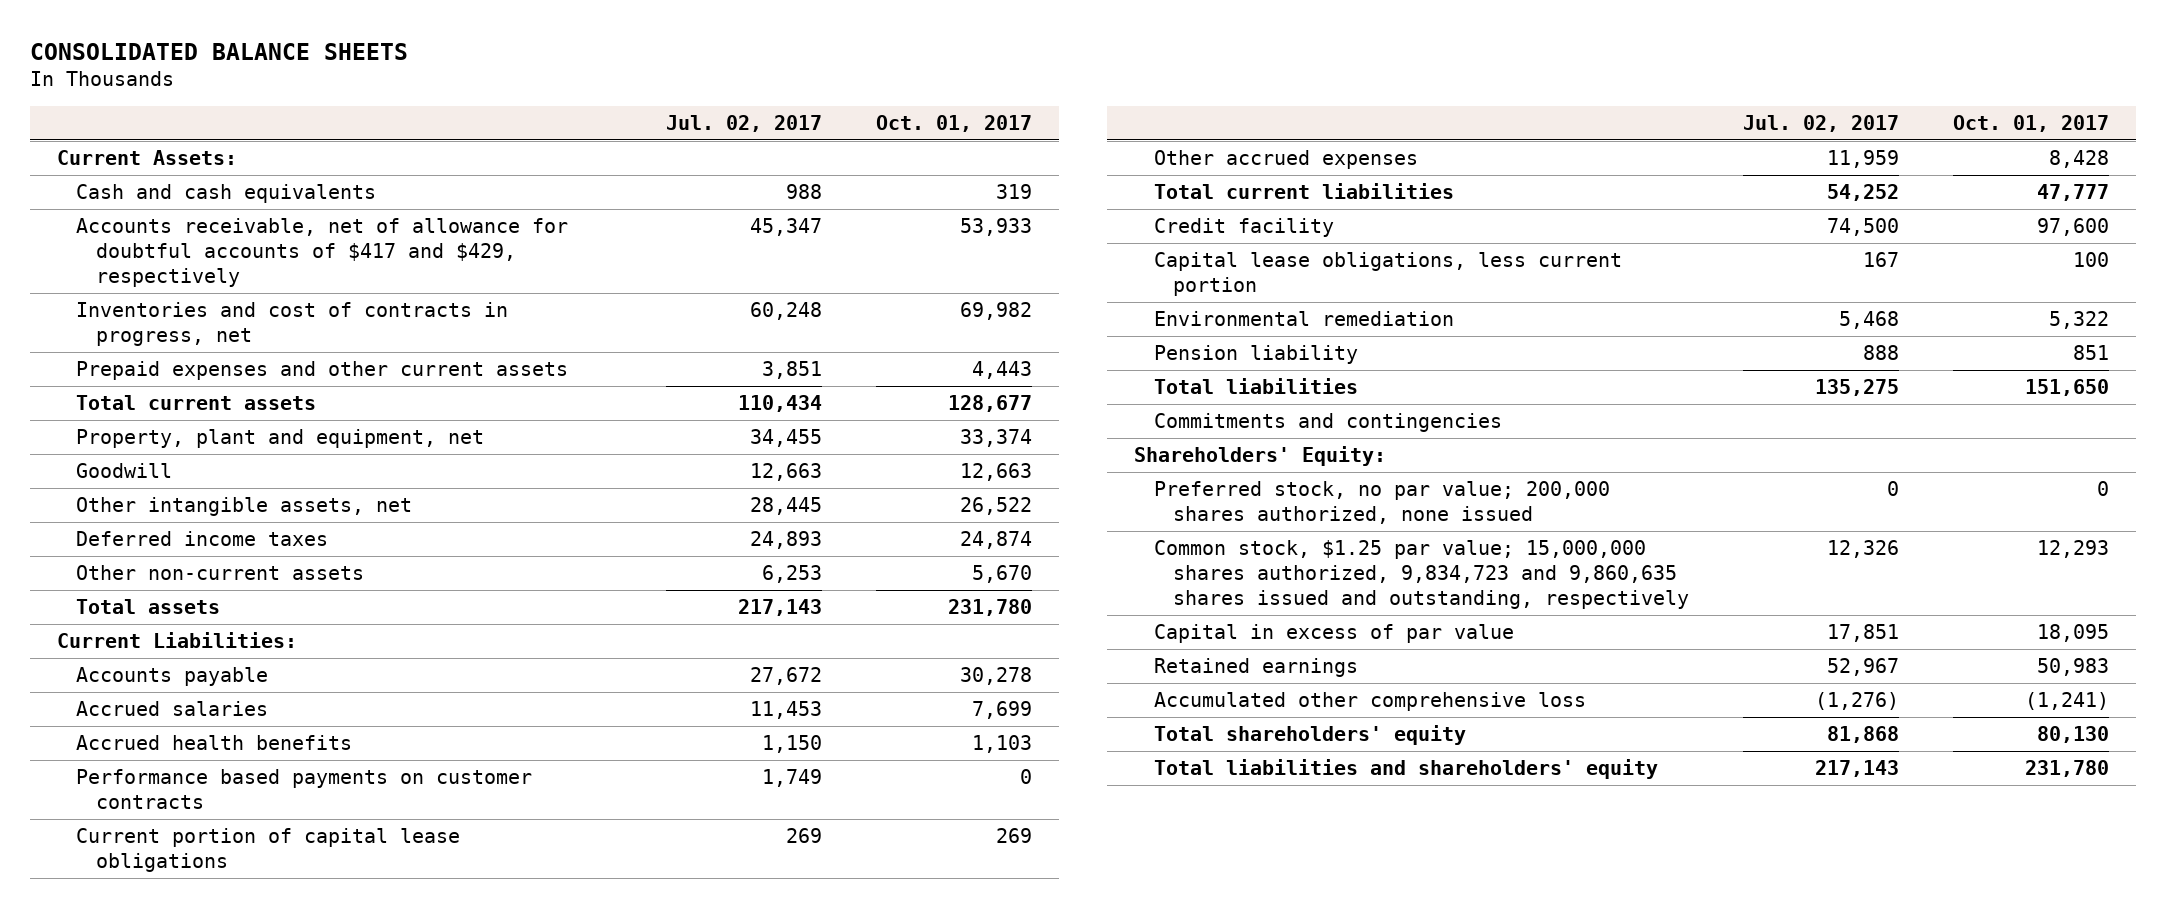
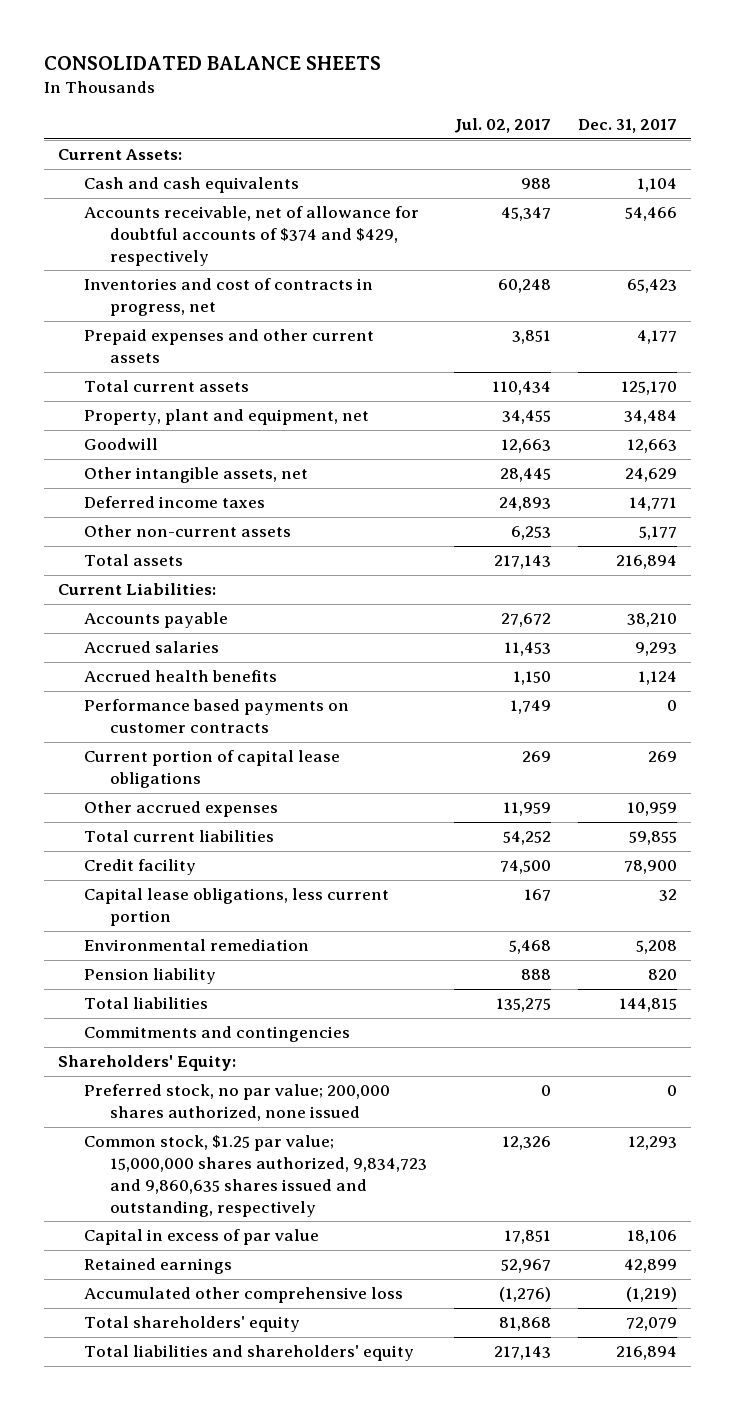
[875,114,1032,132] Oct. 01, 2017 -> none
none -> [578,119,678,134] Dec. 31, 2017
[76,218,569,288] Accounts receivable, net of allowance for doubtful accounts of $417 and $429, respectively -> [83,206,419,266] Accounts receivable, net of allowance for doubtful accounts of $374 and $429, respectively

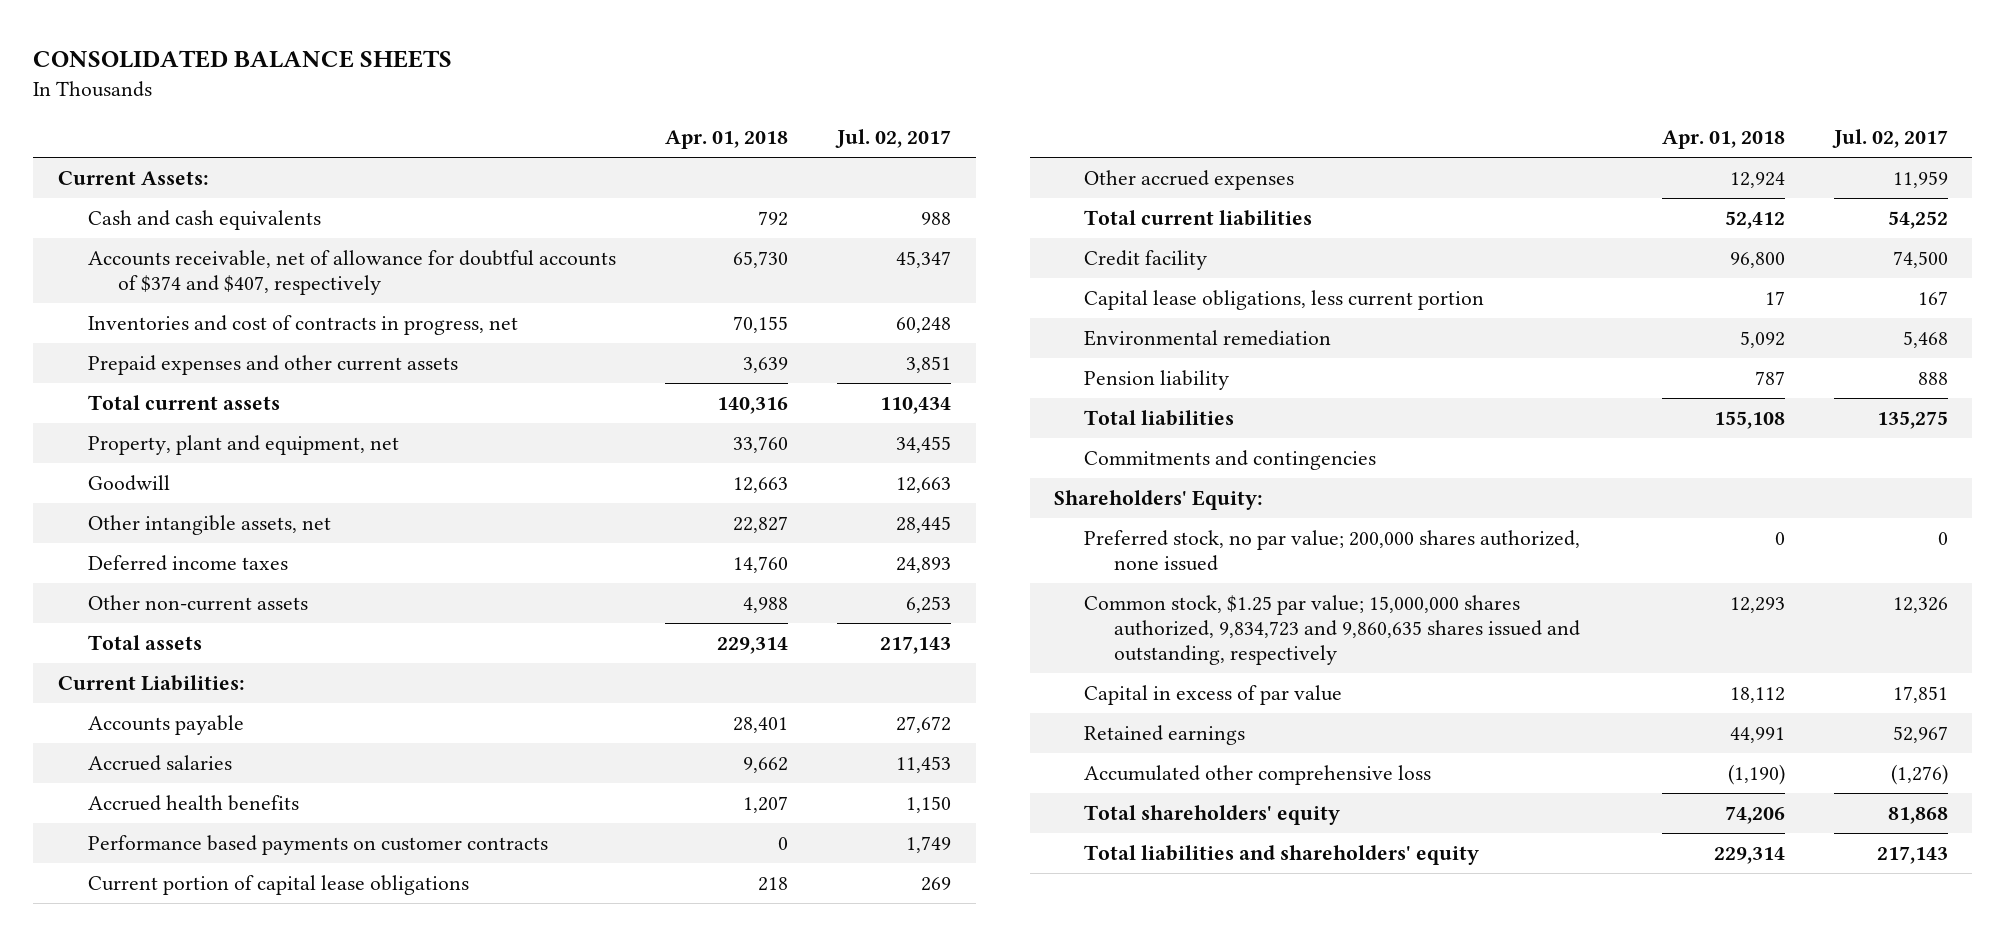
[578,119,678,134] Dec. 31, 2017 -> none
none -> [665,130,789,150] Apr. 01, 2018
[83,206,419,266] Accounts receivable, net of allowance for doubtful accounts of $374 and $429, respectively -> [87,249,616,295] Accounts receivable, net of allowance for doubtful accounts of $374 and $407, respectively

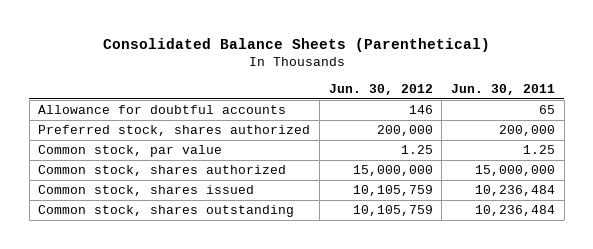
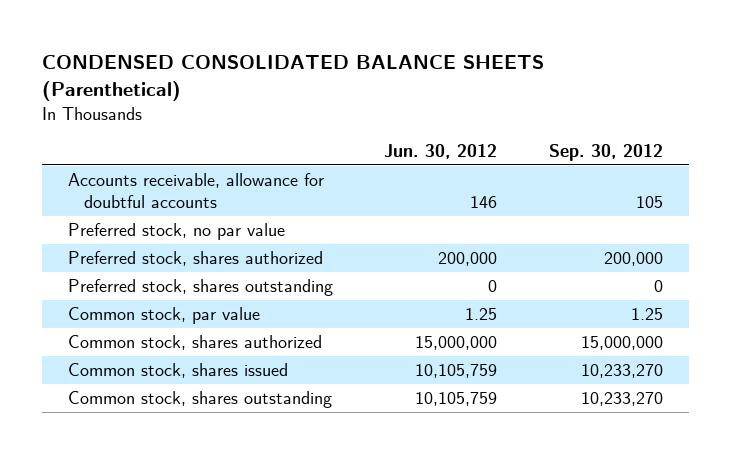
[102,38,490,53] Consolidated Balance Sheets (Parenthetical) -> [41,55,544,102] CONDENSED CONSOLIDATED BALANCE SHEETS (Parenthetical)
[451,84,556,96] Jun. 30, 2011 -> none
none -> [549,143,664,161] Sep. 30, 2012
[38,105,287,115] Allowance for doubtful accounts -> [67,172,324,209] Accounts receivable, allowance for doubtful accounts
none -> [67,222,285,240] Preferred stock, no par value
none -> [67,278,333,296] Preferred stock, shares outstanding

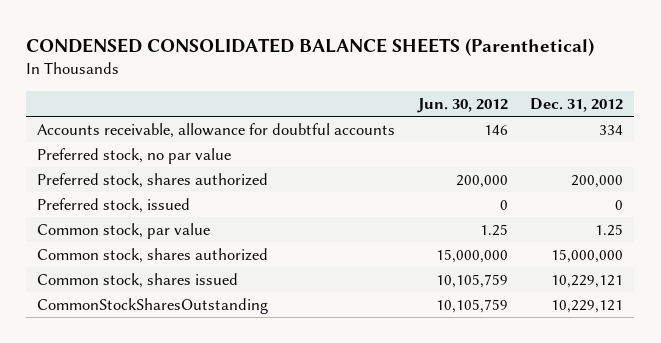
[549,143,664,161] Sep. 30, 2012 -> none
none -> [530,98,624,113] Dec. 31, 2012
[67,278,333,296] Preferred stock, shares outstanding -> none
none -> [37,197,191,213] Preferred stock, issued
[67,390,332,408] Common stock, shares outstanding -> [37,297,269,314] CommonStockSharesOutstanding

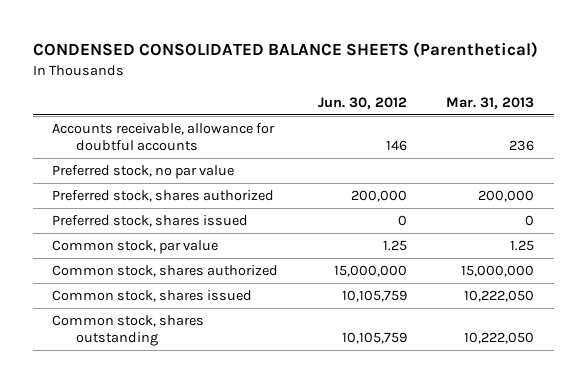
[530,98,624,113] Dec. 31, 2012 -> none
none -> [446,96,535,109] Mar. 31, 2013
[37,197,191,213] Preferred stock, issued -> [52,215,249,228] Preferred stock, shares issued
[37,297,269,314] CommonStockSharesOutstanding -> [52,315,205,347] Common stock, shares outstanding

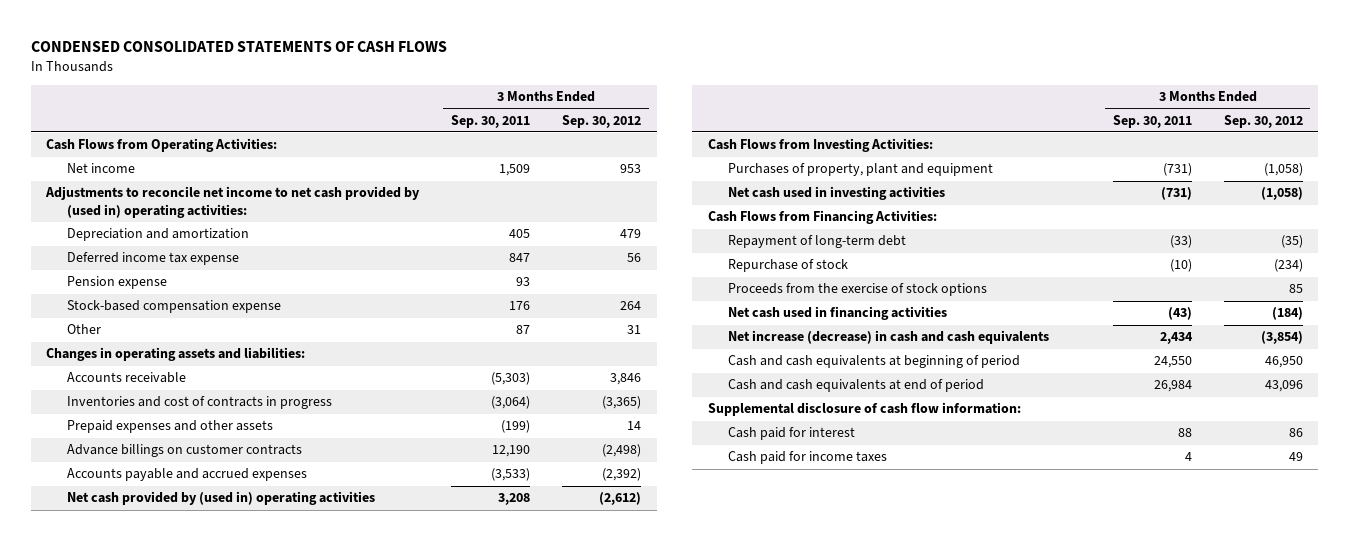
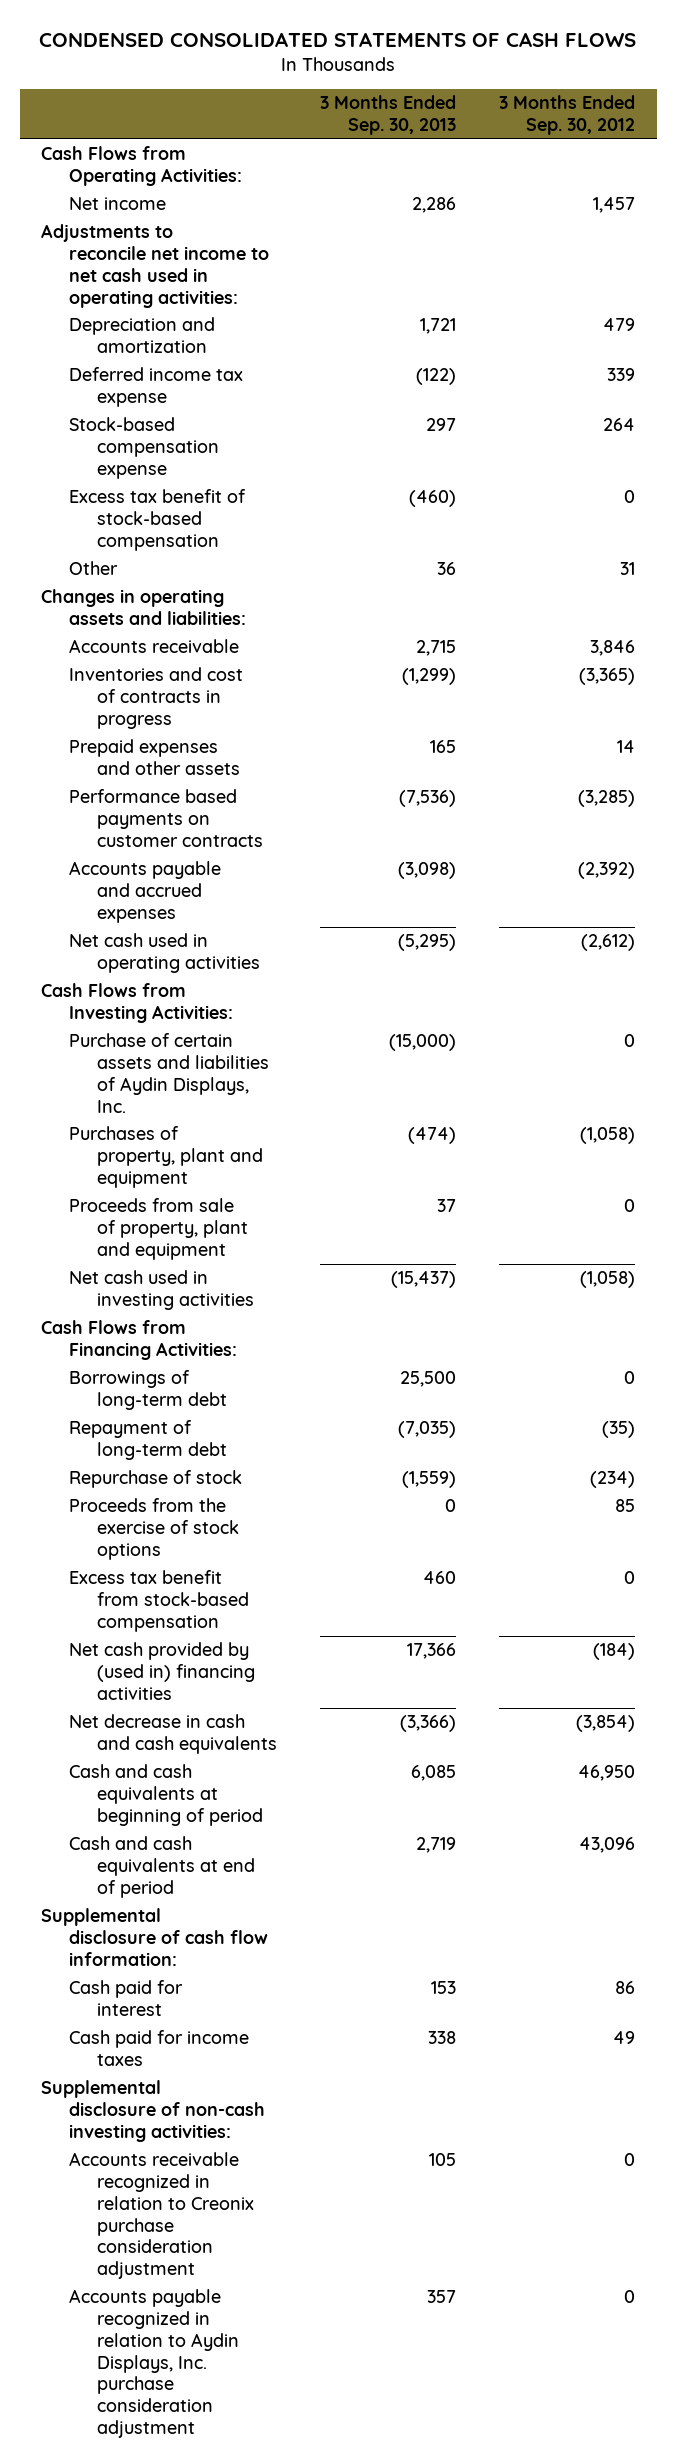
[451,114,531,128] Sep. 30, 2011 -> none
none -> [320,95,457,135] 3 Months Ended Sep. 30, 2013
[620,164,642,174] 953 -> [593,197,636,214] 1,457
[45,186,421,219] Adjustments to reconcile net income to net cash provided by (used in) operating activities: -> [40,224,270,308] Adjustments to reconcile net income to net cash used in operating activities:
[66,276,167,290] Pension expense -> none
[627,253,642,263] 56 -> [607,368,636,382] 339
none -> [69,489,247,551] Excess tax benefit of stock-based compensation
[66,444,302,458] Advance billings on customer contracts -> [69,789,264,847] Performance based payments on customer contracts
[602,444,642,458] (2,498) -> [578,790,636,808] (3,285)
[66,491,375,506] Net cash provided by (used in) operating activities -> [69,933,261,974] Net cash used in operating activities
none -> [69,1033,270,1113] Purchase of certain assets and liabilities of Aydin Displays, Inc.
none -> [69,1198,249,1260] Proceeds from sale of property, plant and equipment
none -> [69,1370,228,1411] Borrowings of long-term debt
none -> [69,1570,250,1632] Excess tax benefit from stock-based compensation
[727,306,947,321] Net cash used in financing activities -> [69,1642,256,1700] Net cash provided by (used in) financing activities
[727,330,1049,345] Net increase (decrease) in cash and cash equivalents -> [69,1714,278,1755] Net decrease in cash and cash equivalents
none -> [40,2080,266,2142] Supplemental disclosure of non-cash investing activities:
none -> [69,2152,255,2280] Accounts receivable recognized in relation to Creonix purchase consideration adjustment
none -> [69,2289,240,2438] Accounts payable recognized in relation to Aydin Displays, Inc. purchase consideration adjustment

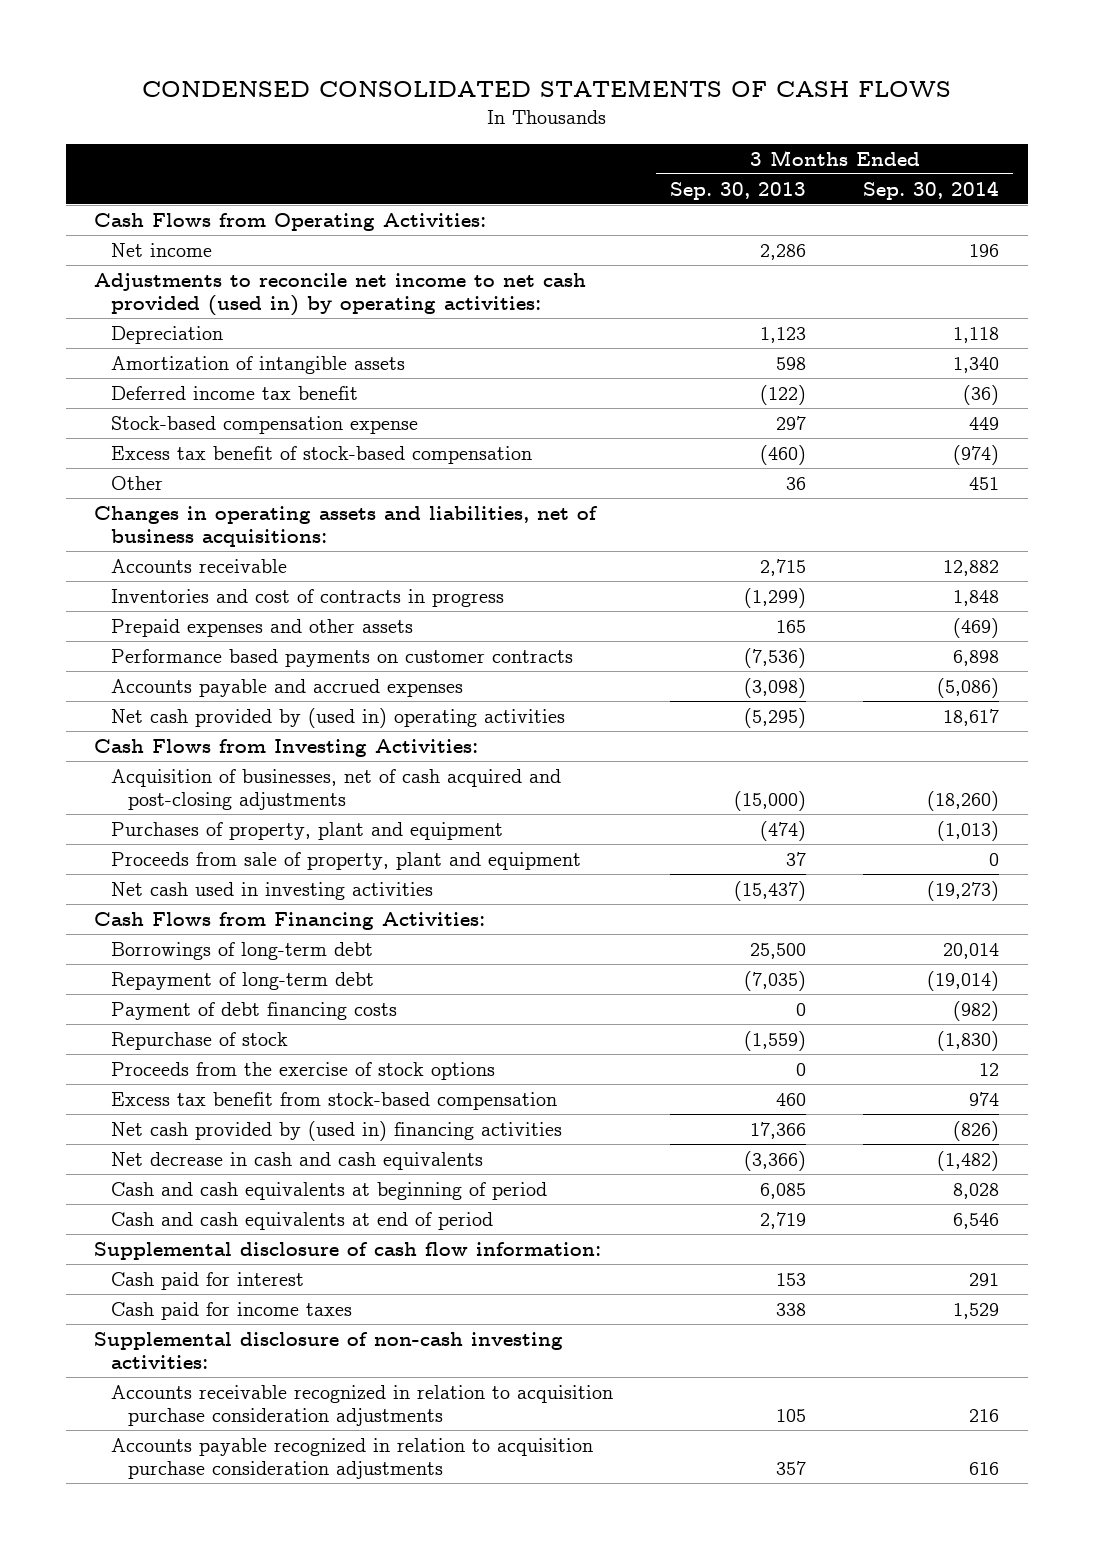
[499,95,636,135] 3 Months Ended Sep. 30, 2012 -> none
none -> [863,180,1000,200] Sep. 30, 2014
[69,317,216,354] Depreciation and amortization -> none
[40,224,270,308] Adjustments to reconcile net income to net cash used in operating activities: -> [94,272,587,317] Adjustments to reconcile net income to net cash provided (used in) by operating activities:
none -> [111,325,224,344] Depreciation
none -> [111,355,406,374] Amortization of intangible assets
[69,367,244,408] Deferred income tax expense -> [111,385,359,400] Deferred income tax benefit
[40,589,247,626] Changes in operating assets and liabilities: -> [94,505,599,548] Changes in operating assets and liabilities, net of business acquisitions:
[69,933,261,974] Net cash used in operating activities -> [111,707,566,728] Net cash provided by (used in) operating activities
[69,1033,270,1113] Purchase of certain assets and liabilities of Aydin Displays, Inc. -> [111,768,562,811] Acquisition of businesses, net of cash acquired and post-closing adjustments
none -> [111,1001,398,1020] Payment of debt financing costs
[69,2152,255,2280] Accounts receivable recognized in relation to Creonix purchase consideration adjustment -> [111,1384,614,1427] Accounts receivable recognized in relation to acquisition purchase consideration adjustments
[69,2289,240,2438] Accounts payable recognized in relation to Aydin Displays, Inc. purchase consideration adjustment -> [111,1437,594,1480] Accounts payable recognized in relation to acquisition purchase consideration adjustments

